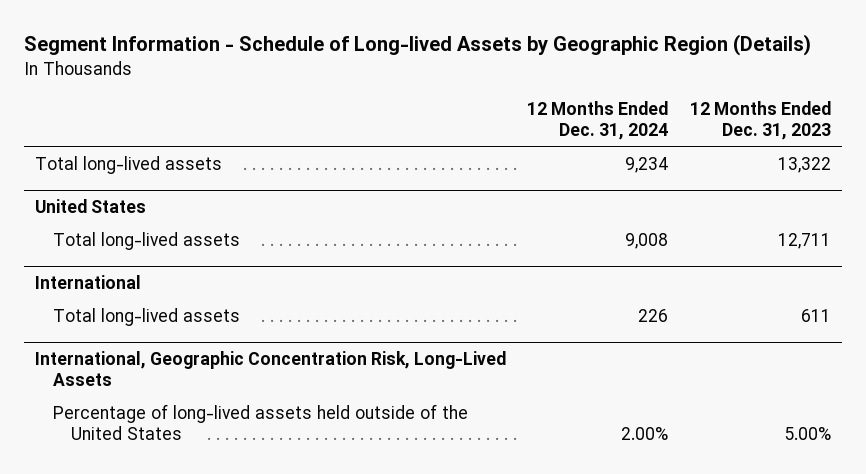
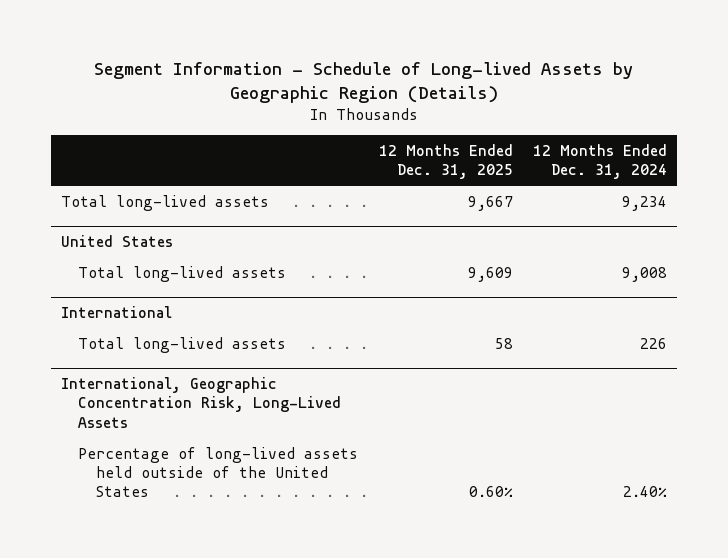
[689,100,831,140] 12 Months Ended Dec. 31, 2023 -> none
none -> [378,144,513,180] 12 Months Ended Dec. 31, 2025
[621,426,669,440] 2.00% -> [622,486,667,498] 2.40%

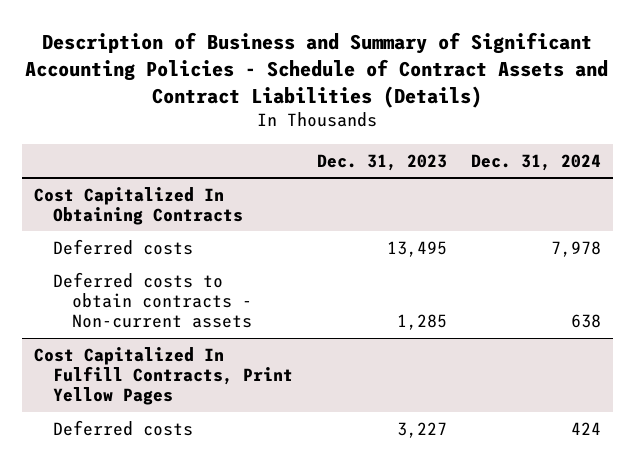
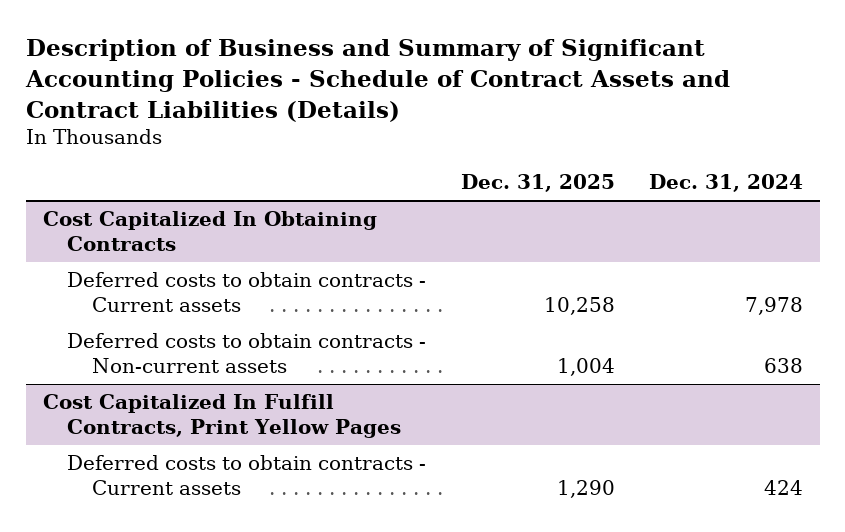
[316,153,447,171] Dec. 31, 2023 -> none
none -> [460,174,615,193] Dec. 31, 2025
[53,238,194,255] Deferred costs -> [67,272,427,312] Deferred costs to obtain contracts - Current assets
[53,419,194,436] Deferred costs -> [67,455,427,495] Deferred costs to obtain contracts - Current assets

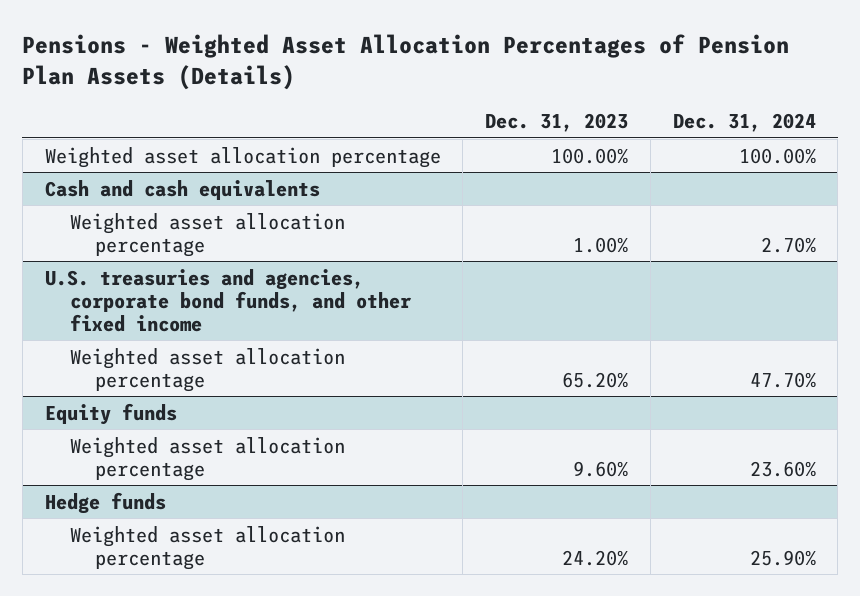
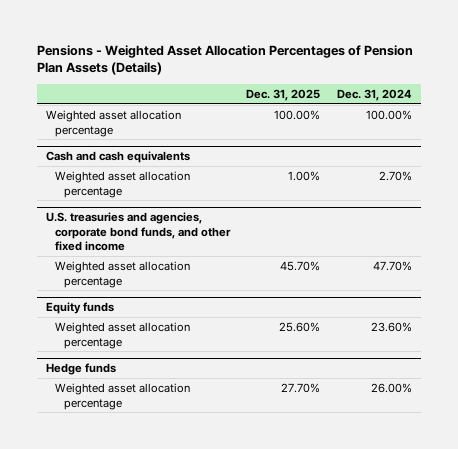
[485,112,629,132] Dec. 31, 2023 -> none
none -> [246,88,321,101] Dec. 31, 2025
[749,549,816,566] 25.90% -> [371,382,413,393] 26.00%

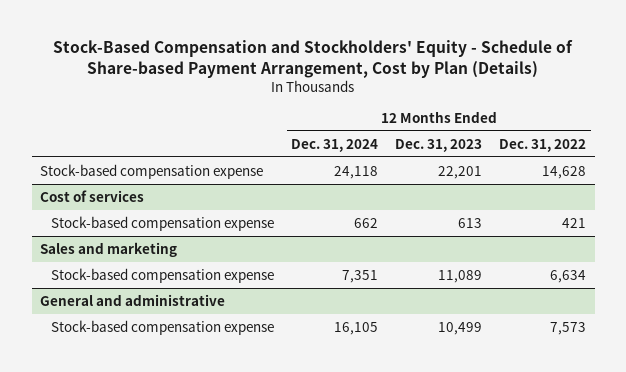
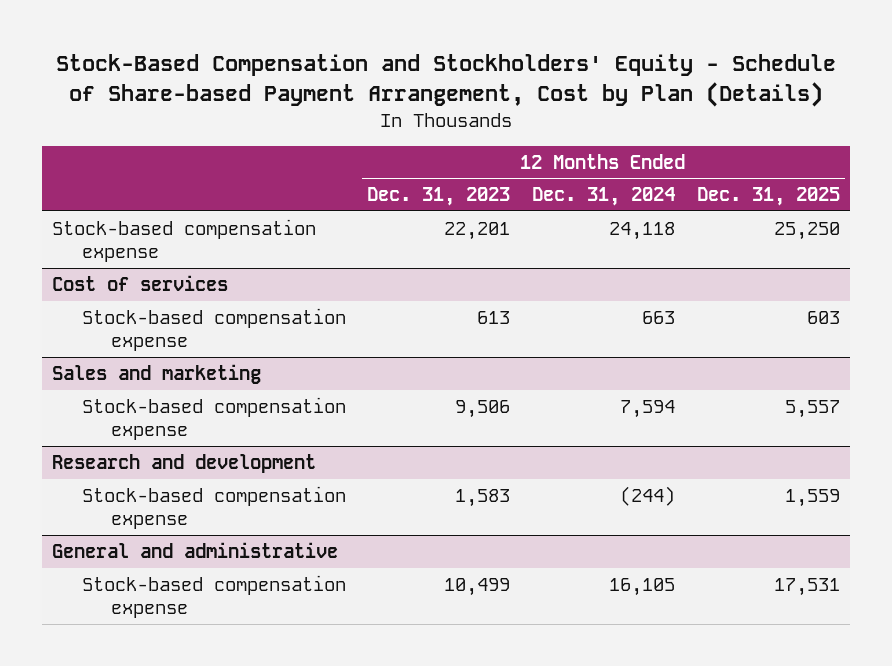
[499,138,587,152] Dec. 31, 2022 -> none
none -> [696,187,840,207] Dec. 31, 2025
[353,217,378,228] 662 -> [641,310,675,324] 663
[341,269,378,283] 7,351 -> [619,399,675,418] 7,594
[438,269,483,283] 11,089 -> [455,399,511,418] 9,506
none -> [52,453,317,473] Research and development
none -> [81,485,346,530] Stock-based compensation expense

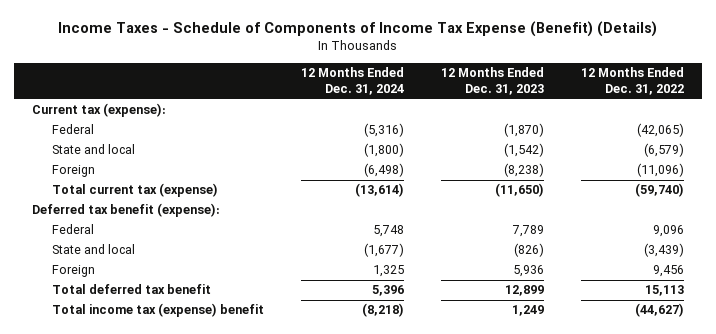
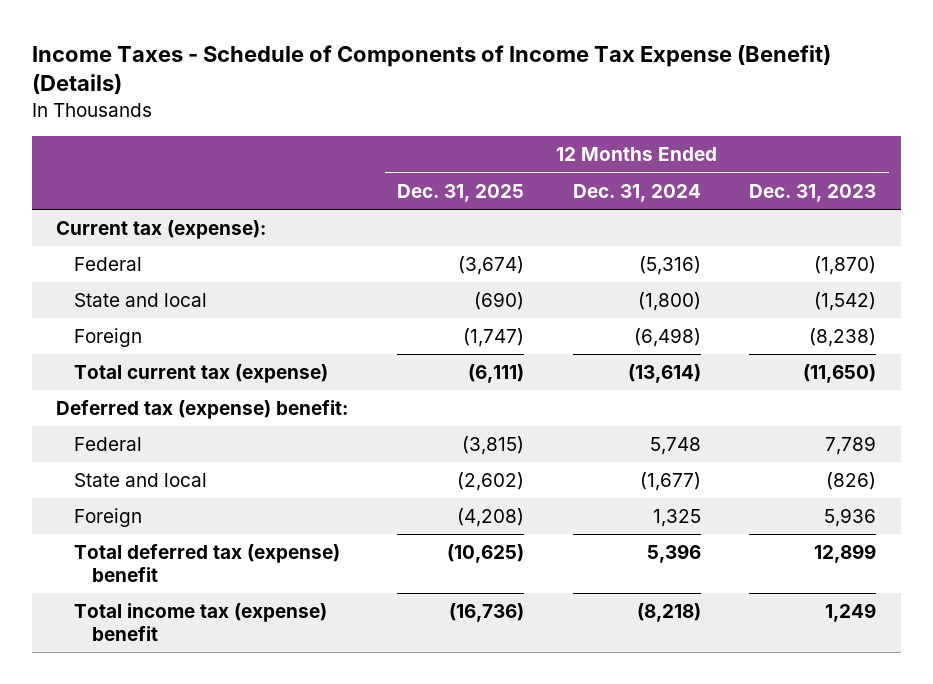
[580,67,684,96] 12 Months Ended Dec. 31, 2022 -> none
none -> [396,183,524,202] Dec. 31, 2025
[32,203,221,218] Deferred tax benefit (expense): -> [56,400,349,420] Deferred tax (expense) benefit:
[52,284,212,295] Total deferred tax benefit -> [74,544,341,582] Total deferred tax (expense) benefit

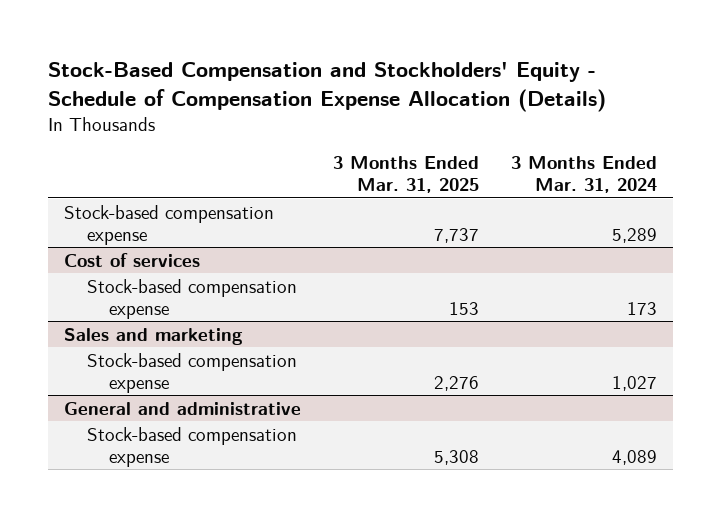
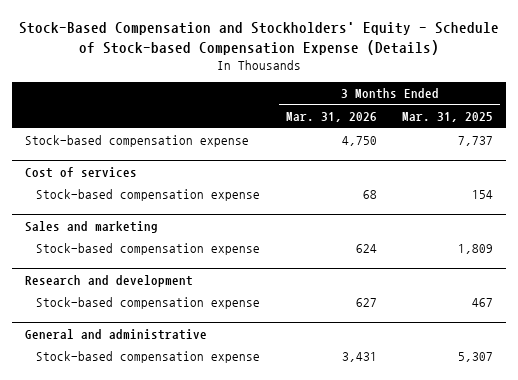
[48,62,607,112] Stock-Based Compensation and Stockholders' Equity - Schedule of Compensation Expense Allocation (Details) -> [19,21,500,55] Stock-Based Compensation and Stockholders' Equity - Schedule of Stock-based Compensation Expense (Details)
[510,155,657,193] 3 Months Ended Mar. 31, 2024 -> none
none -> [285,112,377,123] Mar. 31, 2026
[449,301,480,315] 153 -> [472,190,494,200] 154
[434,375,480,391] 2,276 -> [458,244,494,255] 1,809
none -> [24,274,193,287] Research and development
none -> [35,297,260,310] Stock-based compensation expense
[434,449,480,465] 5,308 -> [458,352,494,363] 5,307

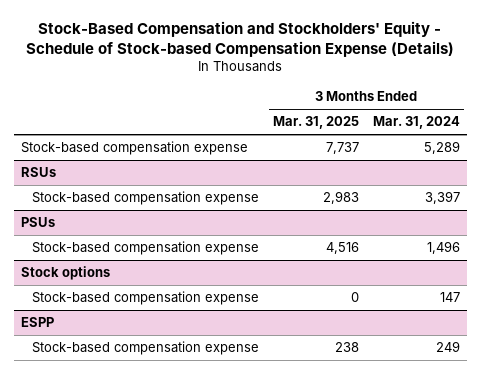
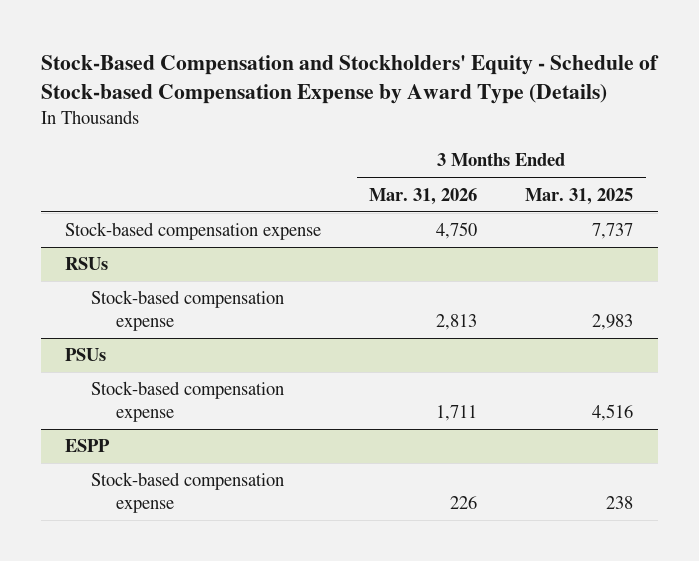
[26,20,455,57] Stock-Based Compensation and Stockholders' Equity - Schedule of Stock-based Compensation Expense (Details) -> [41,55,660,105] Stock-Based Compensation and Stockholders' Equity - Schedule of Stock-based Compensation Expense by Award Type (Details)
[373,116,461,130] Mar. 31, 2024 -> none
none -> [369,187,478,205] Mar. 31, 2026
[20,266,110,281] Stock options -> none
[31,291,259,306] Stock-based compensation expense -> none

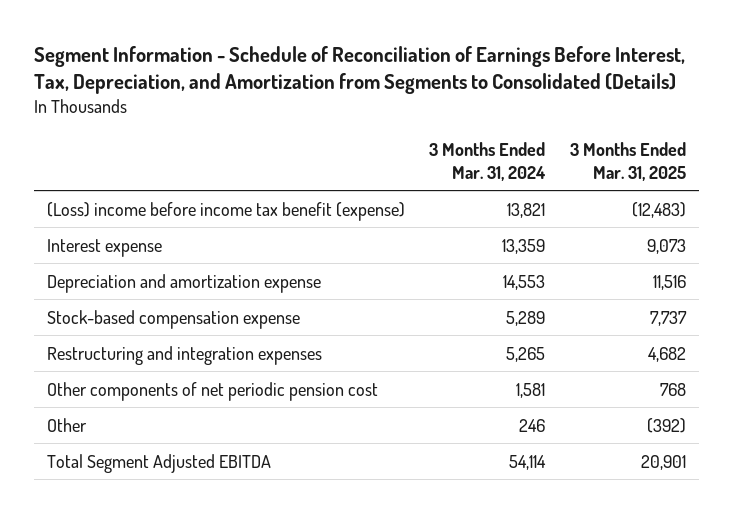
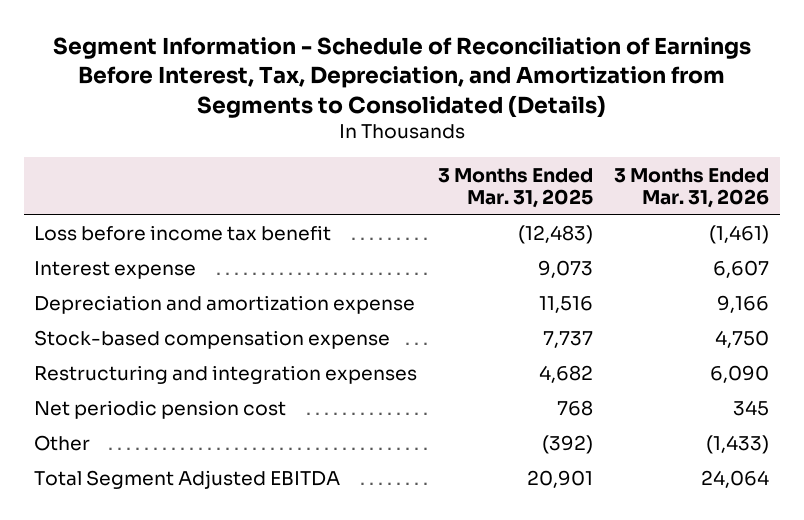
[429,141,547,181] 3 Months Ended Mar. 31, 2024 -> none
none -> [614,167,770,208] 3 Months Ended Mar. 31, 2026
[46,201,405,221] (Loss) income before income tax benefit (expense) -> [34,225,332,242] Loss before income tax benefit
[46,381,378,401] Other components of net periodic pension cost -> [34,400,287,420] Net periodic pension cost

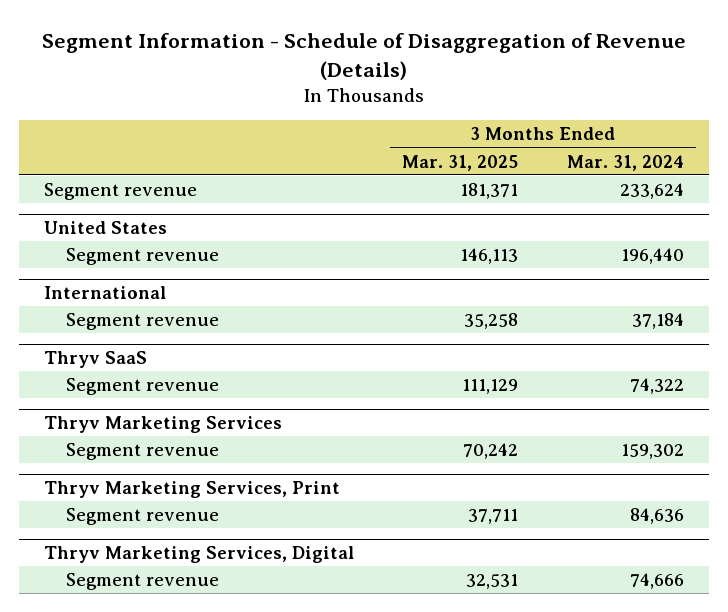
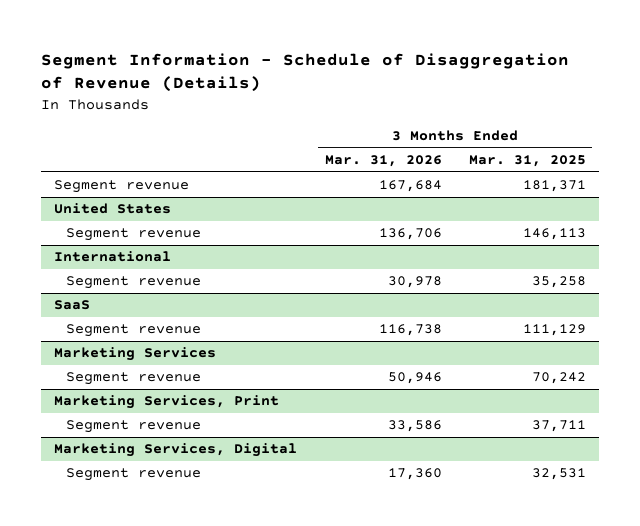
[567,154,685,171] Mar. 31, 2024 -> none
none -> [324,155,442,168] Mar. 31, 2026
[43,351,147,369] Thryv SaaS -> [54,300,91,311] SaaS
[43,416,282,434] Thryv Marketing Services -> [54,347,217,362] Marketing Services
[43,481,340,499] Thryv Marketing Services, Print -> [54,395,280,410] Marketing Services, Print
[43,546,354,564] Thryv Marketing Services, Digital -> [54,443,298,458] Marketing Services, Digital

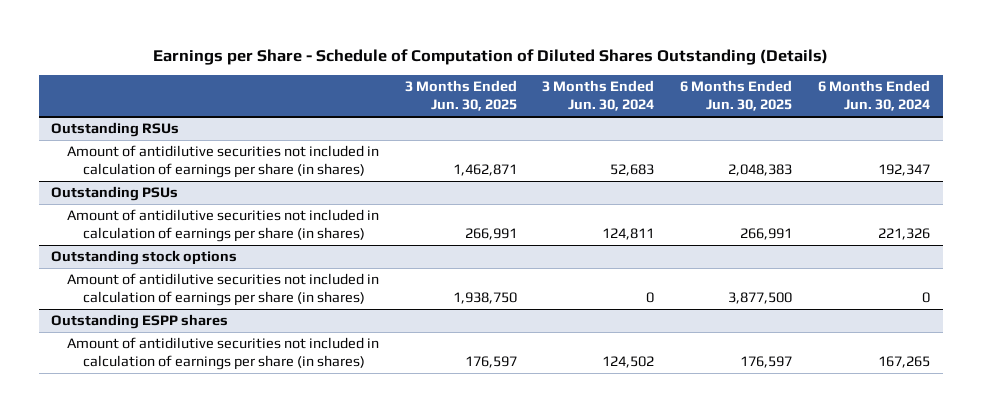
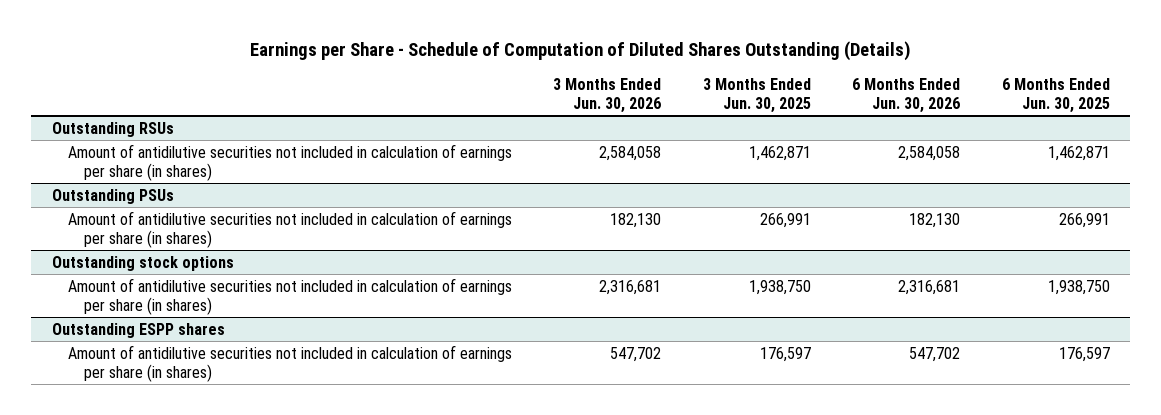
[542,80,655,112] 3 Months Ended Jun. 30, 2024 -> none
[817,80,930,112] 6 Months Ended Jun. 30, 2024 -> none
none -> [553,77,662,114] 3 Months Ended Jun. 30, 2026
none -> [852,77,961,114] 6 Months Ended Jun. 30, 2026
[728,164,793,177] 2,048,383 -> [1047,145,1110,161] 1,462,871
[728,292,793,305] 3,877,500 -> [1047,279,1110,295] 1,938,750

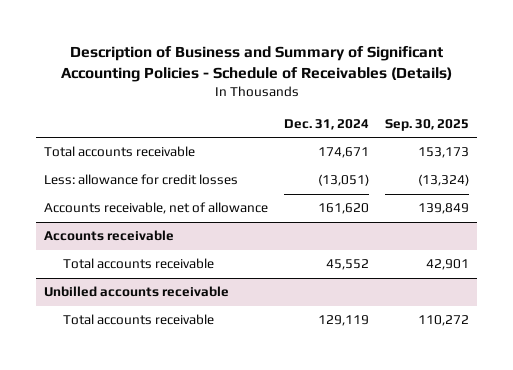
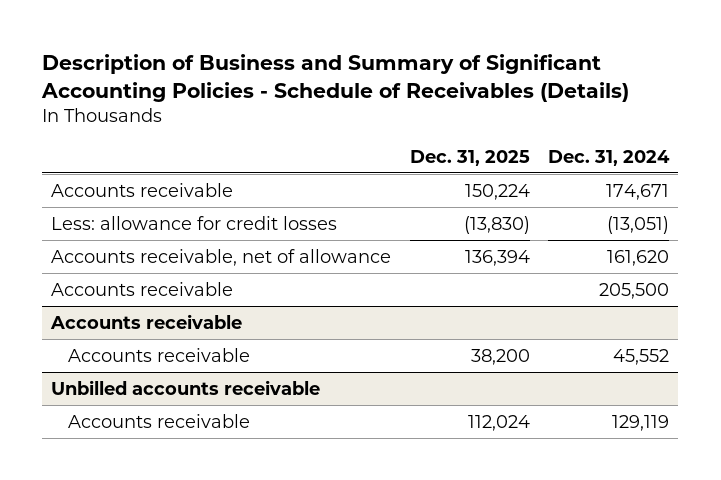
[385,118,470,131] Sep. 30, 2025 -> none
none -> [409,149,530,166] Dec. 31, 2025
[43,146,195,158] Total accounts receivable -> [51,182,234,197] Accounts receivable
none -> [51,281,234,296] Accounts receivable
[63,258,215,270] Total accounts receivable -> [68,347,251,362] Accounts receivable
[63,314,215,326] Total accounts receivable -> [68,413,251,428] Accounts receivable

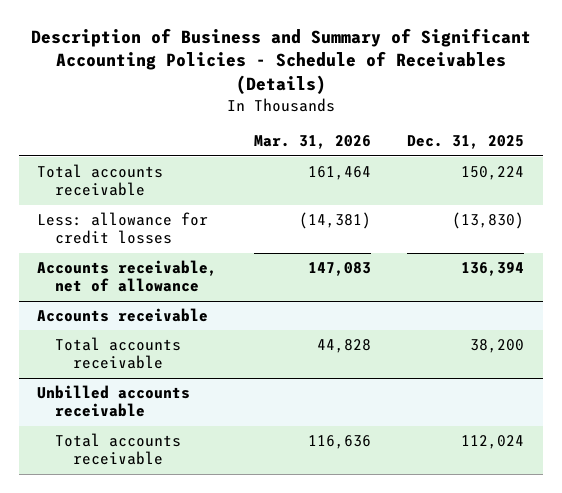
[548,149,671,166] Dec. 31, 2024 -> none
none -> [253,135,371,150] Mar. 31, 2026
[51,182,234,197] Accounts receivable -> [37,164,164,197] Total accounts receivable
[51,281,234,296] Accounts receivable -> none
[68,347,251,362] Accounts receivable -> [55,337,182,370] Total accounts receivable
[68,413,251,428] Accounts receivable -> [55,433,182,466] Total accounts receivable

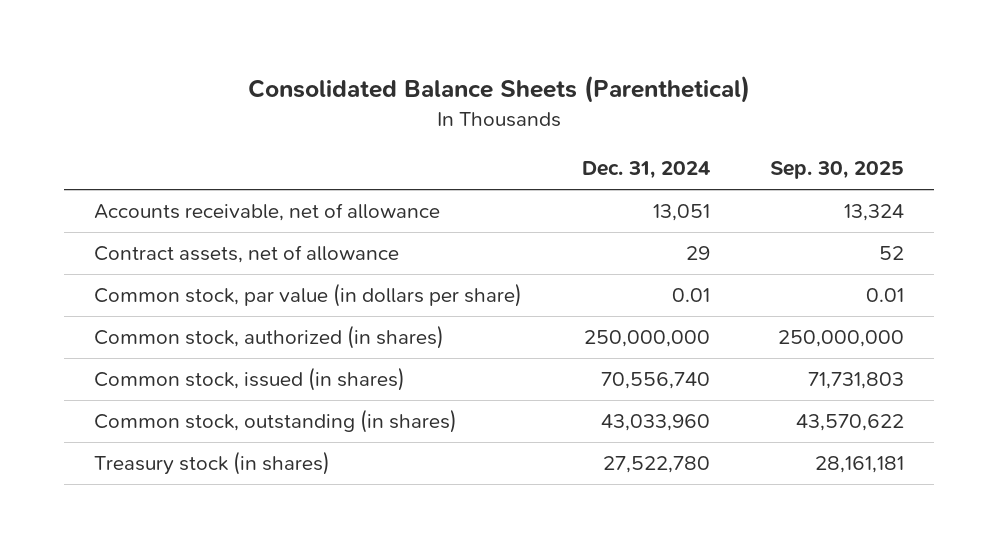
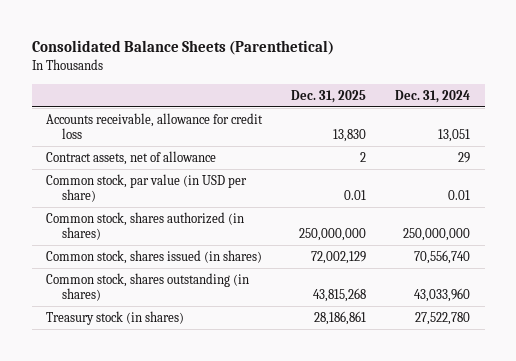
[770,161,905,180] Sep. 30, 2025 -> none
none -> [291,89,367,103] Dec. 31, 2025
[94,203,441,222] Accounts receivable, net of allowance -> [46,113,264,140] Accounts receivable, allowance for credit loss
[94,283,523,308] Common stock, par value (in dollars per share) -> [46,174,248,203] Common stock, par value (in USD per share)
[94,325,445,350] Common stock, authorized (in shares) -> [46,212,245,241] Common stock, shares authorized (in shares)
[94,367,406,392] Common stock, issued (in shares) -> [46,250,263,265] Common stock, shares issued (in shares)
[94,409,458,434] Common stock, outstanding (in shares) -> [46,273,250,302] Common stock, shares outstanding (in shares)

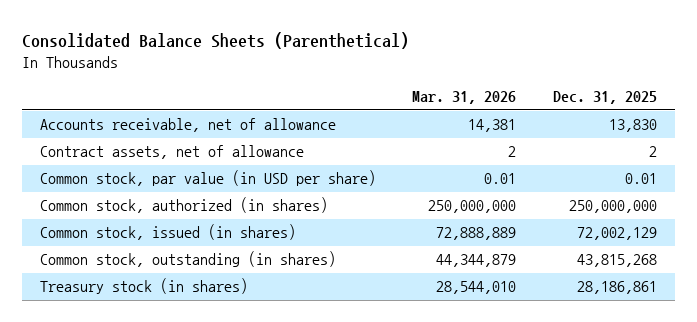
[395,89,471,103] Dec. 31, 2024 -> none
none -> [412,91,517,105] Mar. 31, 2026
[46,113,264,140] Accounts receivable, allowance for credit loss -> [40,118,337,133] Accounts receivable, net of allowance
[46,212,245,241] Common stock, shares authorized (in shares) -> [40,197,329,214] Common stock, authorized (in shares)
[46,250,263,265] Common stock, shares issued (in shares) -> [40,224,297,241] Common stock, issued (in shares)
[46,273,250,302] Common stock, shares outstanding (in shares) -> [40,251,337,268] Common stock, outstanding (in shares)

